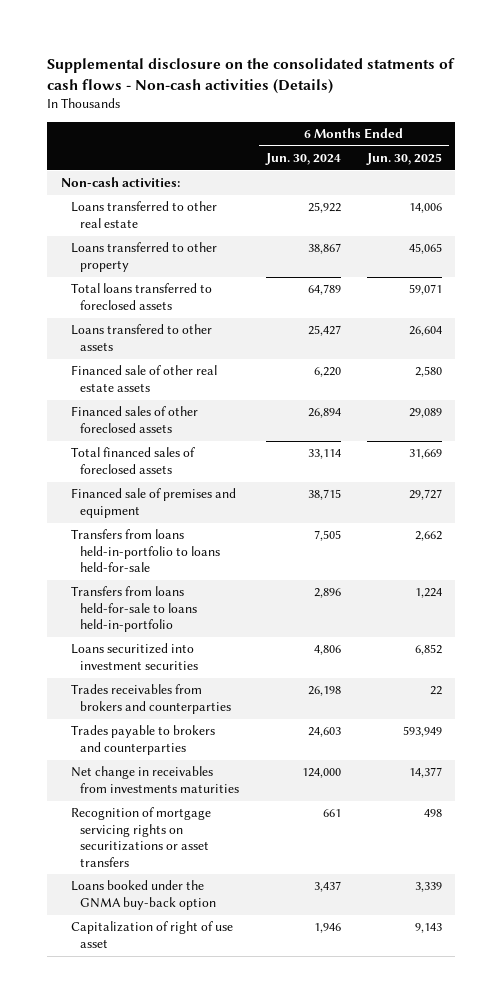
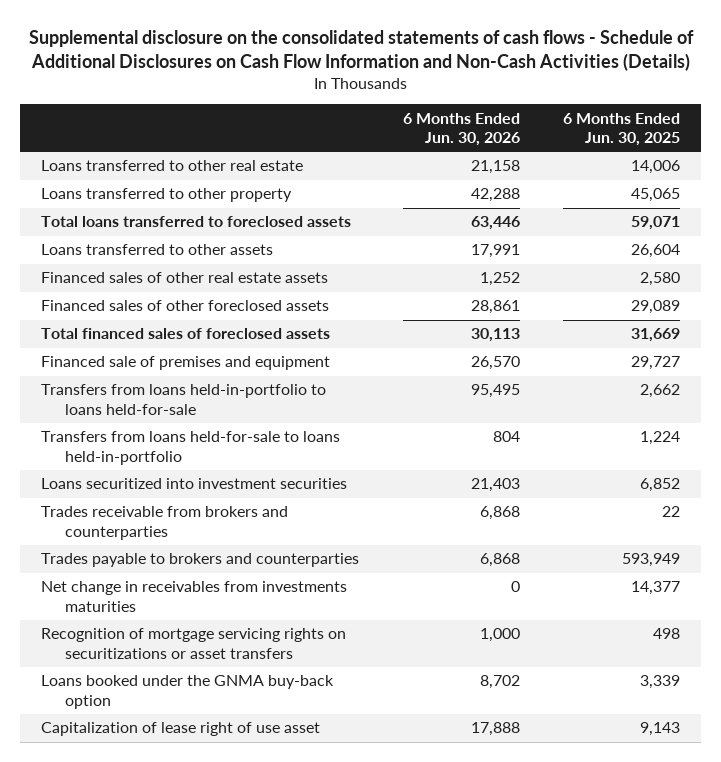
[47,57,456,94] Supplemental disclosure on the consolidated statments of cash flows - Non-cash activities (Details) -> [28,29,694,72] Supplemental disclosure on the consolidated statements of cash flows - Schedule of Additional Disclosures on Cash Flow Information and Non-Cash Activities (Details)
[264,153,341,166] Jun. 30, 2024 -> none
none -> [402,112,520,147] 6 Months Ended Jun. 30, 2026
[60,177,180,188] Non-cash activities: -> none
[70,324,212,351] Loans transfered to other assets -> [41,244,274,256] Loans transferred to other assets
[70,365,217,392] Financed sale of other real estate assets -> [41,272,329,284] Financed sales of other real estate assets
[70,684,232,714] Trades receivables from brokers and counterparties -> [41,506,289,540] Trades receivable from brokers and counterparties
[70,921,233,948] Capitalization of right of use asset -> [41,722,321,737] Capitalization of lease right of use asset

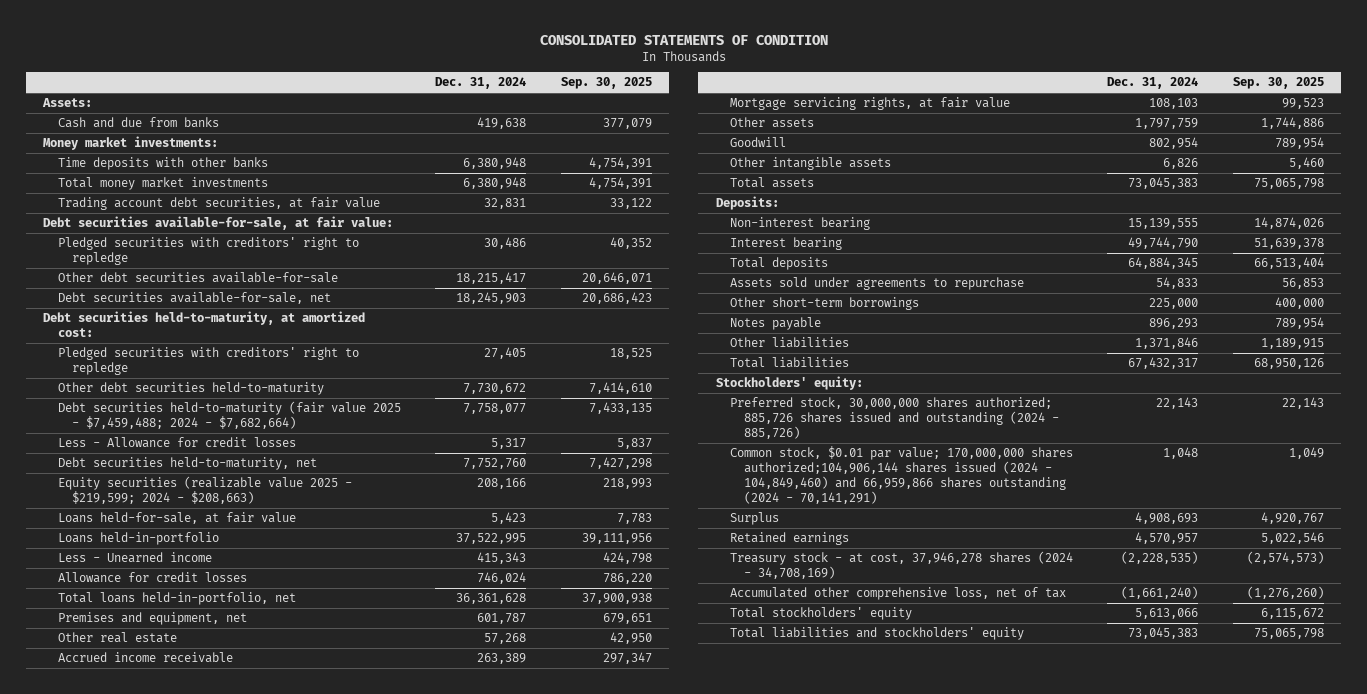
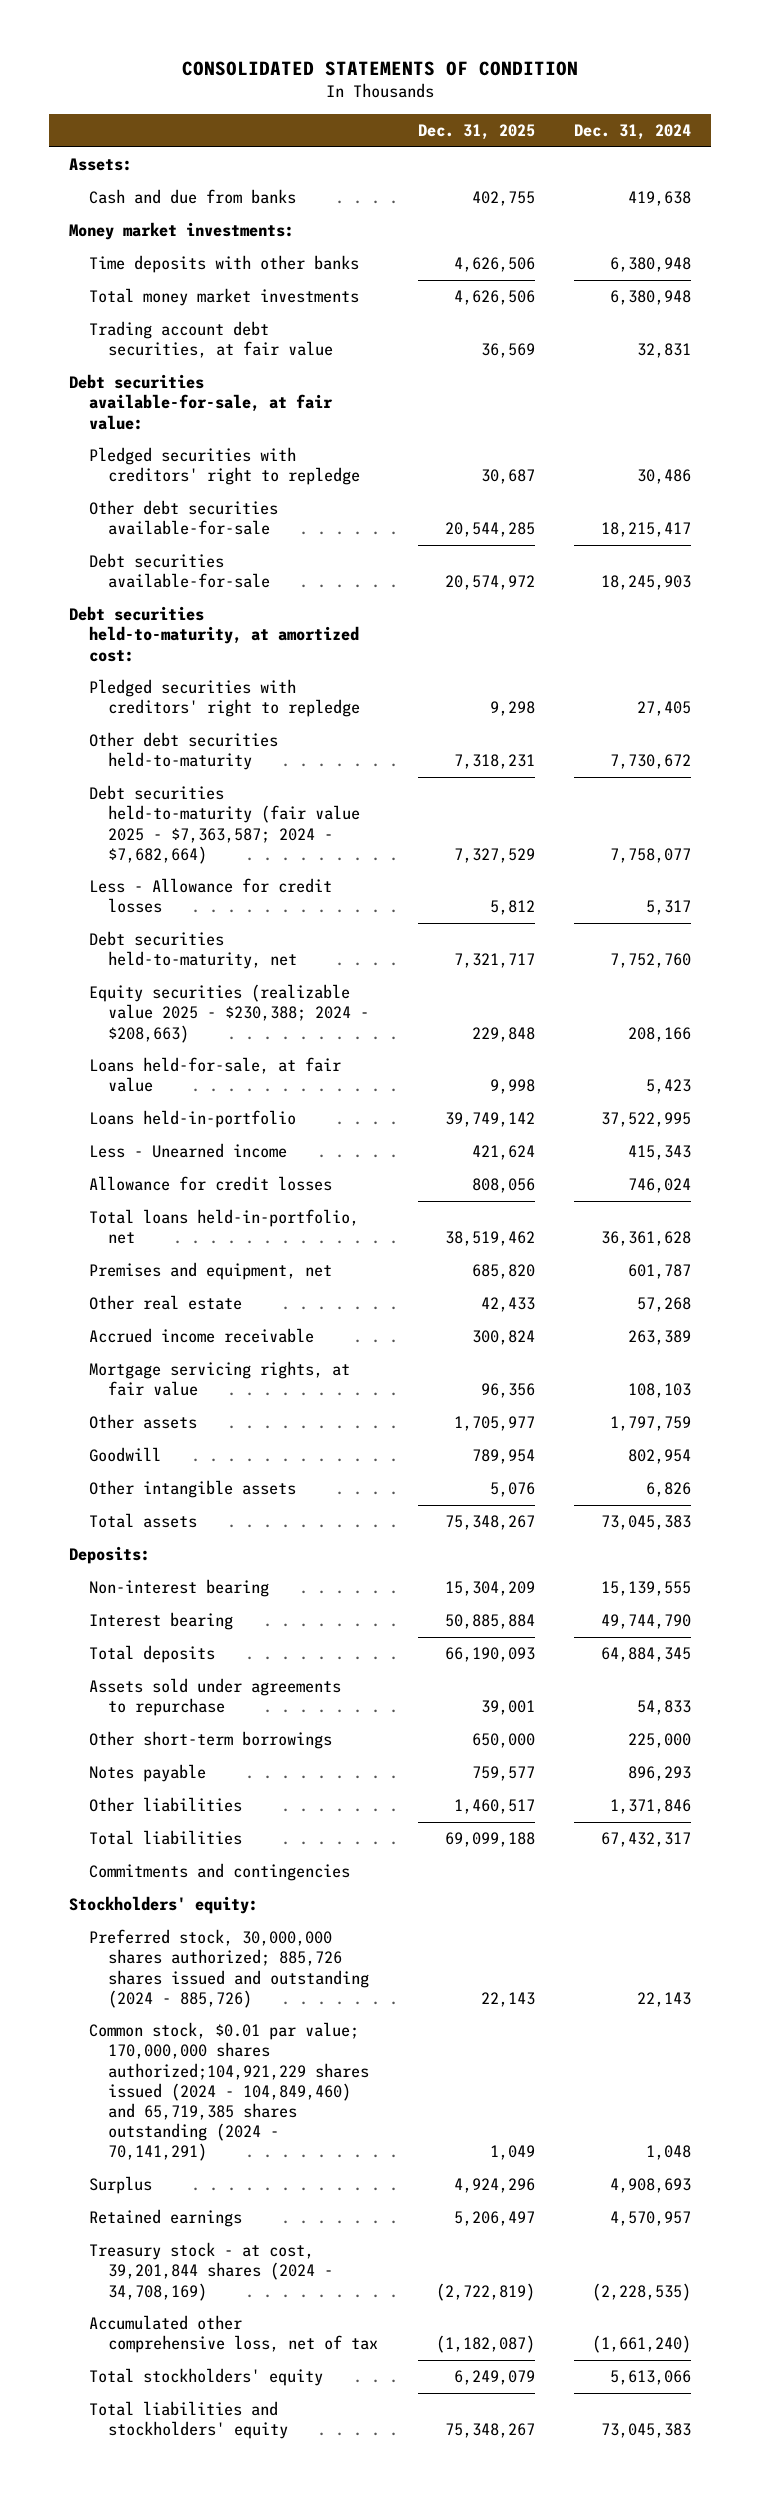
[560,77,652,90] Sep. 30, 2025 -> none
none -> [417,123,535,140] Dec. 31, 2025
[57,292,331,305] Debt securities available-for-sale, net -> [88,553,271,589] Debt securities available-for-sale
[57,401,401,429] Debt securities held-to-maturity (fair value 2025 - $7,459,488; 2024 - $7,682,664) -> [88,785,361,864] Debt securities held-to-maturity (fair value 2025 - $7,363,587; 2024 - $7,682,664)
[57,476,352,504] Equity securities (realizable value 2025 - $219,599; 2024 - $208,663) -> [88,984,370,1043] Equity securities (realizable value 2025 - $230,388; 2024 - $208,663)
none -> [88,1863,350,1882] Commitments and contingencies
[729,446,1073,504] Common stock, $0.01 par value; 170,000,000 shares authorized;104,906,144 shares issued (2024 - 104,849,460) and 66,959,866 shares outstanding (2024 - 70,141,291) -> [88,2022,370,2162] Common stock, $0.01 par value; 170,000,000 shares authorized;104,921,229 shares issued (2024 - 104,849,460) and 65,719,385 shares outstanding (2024 - 70,141,291)
[729,551,1073,579] Treasury stock - at cost, 37,946,278 shares (2024 - 34,708,169) -> [88,2242,334,2301] Treasury stock - at cost, 39,201,844 shares (2024 - 34,708,169)

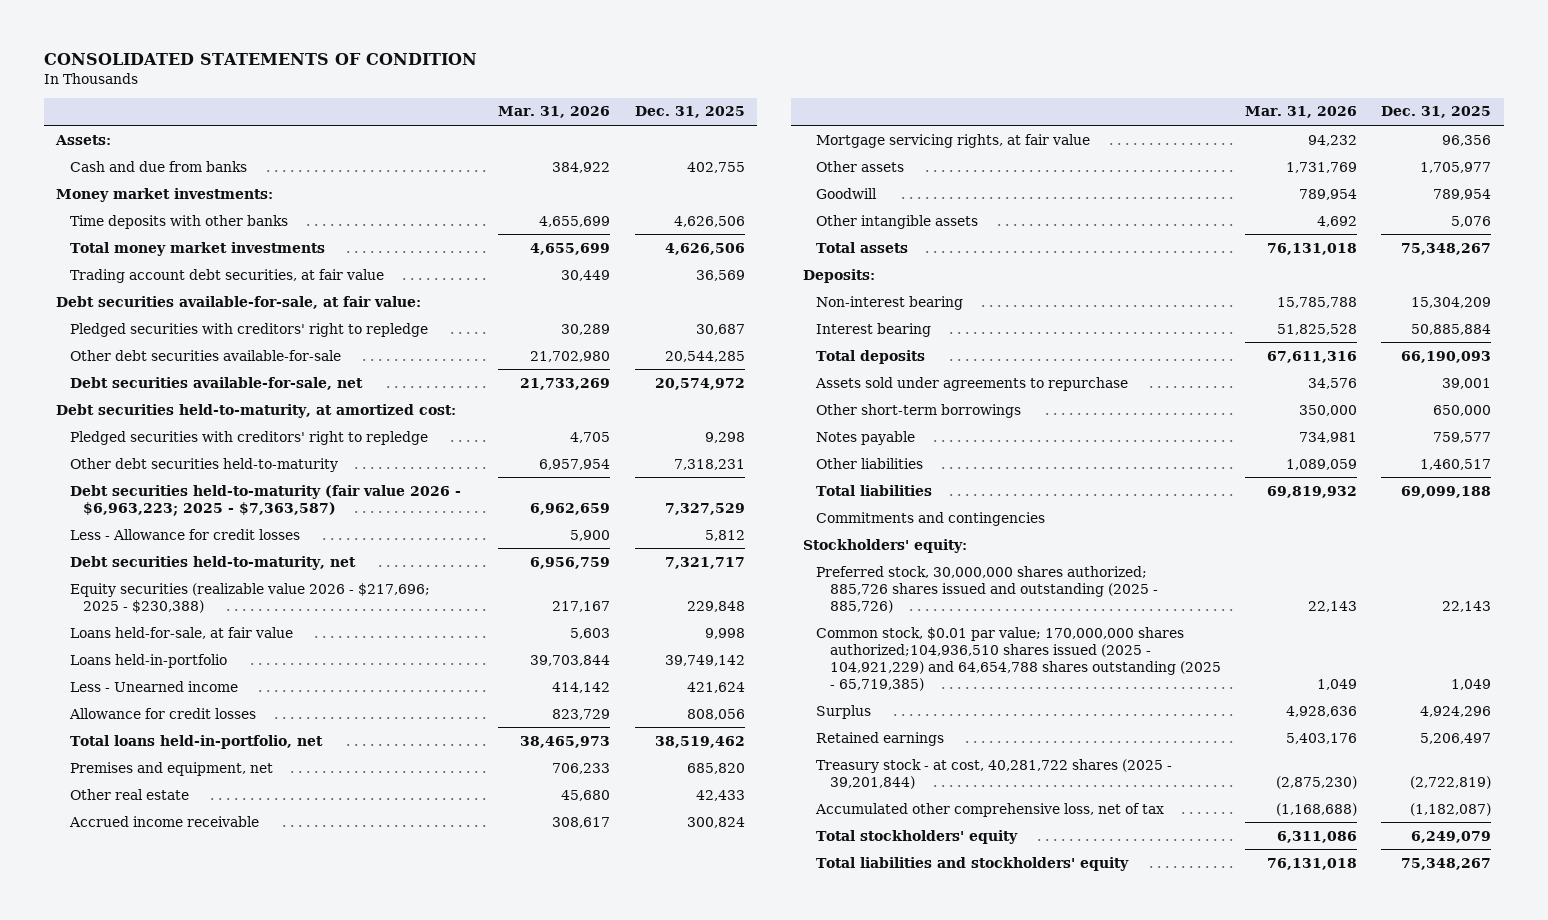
[574,123,692,140] Dec. 31, 2024 -> none
none -> [498,106,611,119] Mar. 31, 2026
[88,553,271,589] Debt securities available-for-sale -> [69,376,363,390] Debt securities available-for-sale, net
[88,785,361,864] Debt securities held-to-maturity (fair value 2025 - $7,363,587; 2024 - $7,682,664) -> [69,484,461,516] Debt securities held-to-maturity (fair value 2026 - $6,963,223; 2025 - $7,363,587)
[88,984,370,1043] Equity securities (realizable value 2025 - $230,388; 2024 - $208,663) -> [69,582,430,613] Equity securities (realizable value 2026 - $217,696; 2025 - $230,388)
[88,1929,370,2008] Preferred stock, 30,000,000 shares authorized; 885,726 shares issued and outstanding (2024 - 885,726) -> [816,565,1158,613] Preferred stock, 30,000,000 shares authorized; 885,726 shares issued and outstanding (2025 - 885,726)
[88,2022,370,2162] Common stock, $0.01 par value; 170,000,000 shares authorized;104,921,229 shares issued (2024 - 104,849,460) and 65,719,385 shares outstanding (2024 - 70,141,291) -> [816,626,1221,691] Common stock, $0.01 par value; 170,000,000 shares authorized;104,936,510 shares issued (2025 - 104,921,229) and 64,654,788 shares outstanding (2025 - 65,719,385)
[88,2242,334,2301] Treasury stock - at cost, 39,201,844 shares (2024 - 34,708,169) -> [816,758,1173,789] Treasury stock - at cost, 40,281,722 shares (2025 - 39,201,844)

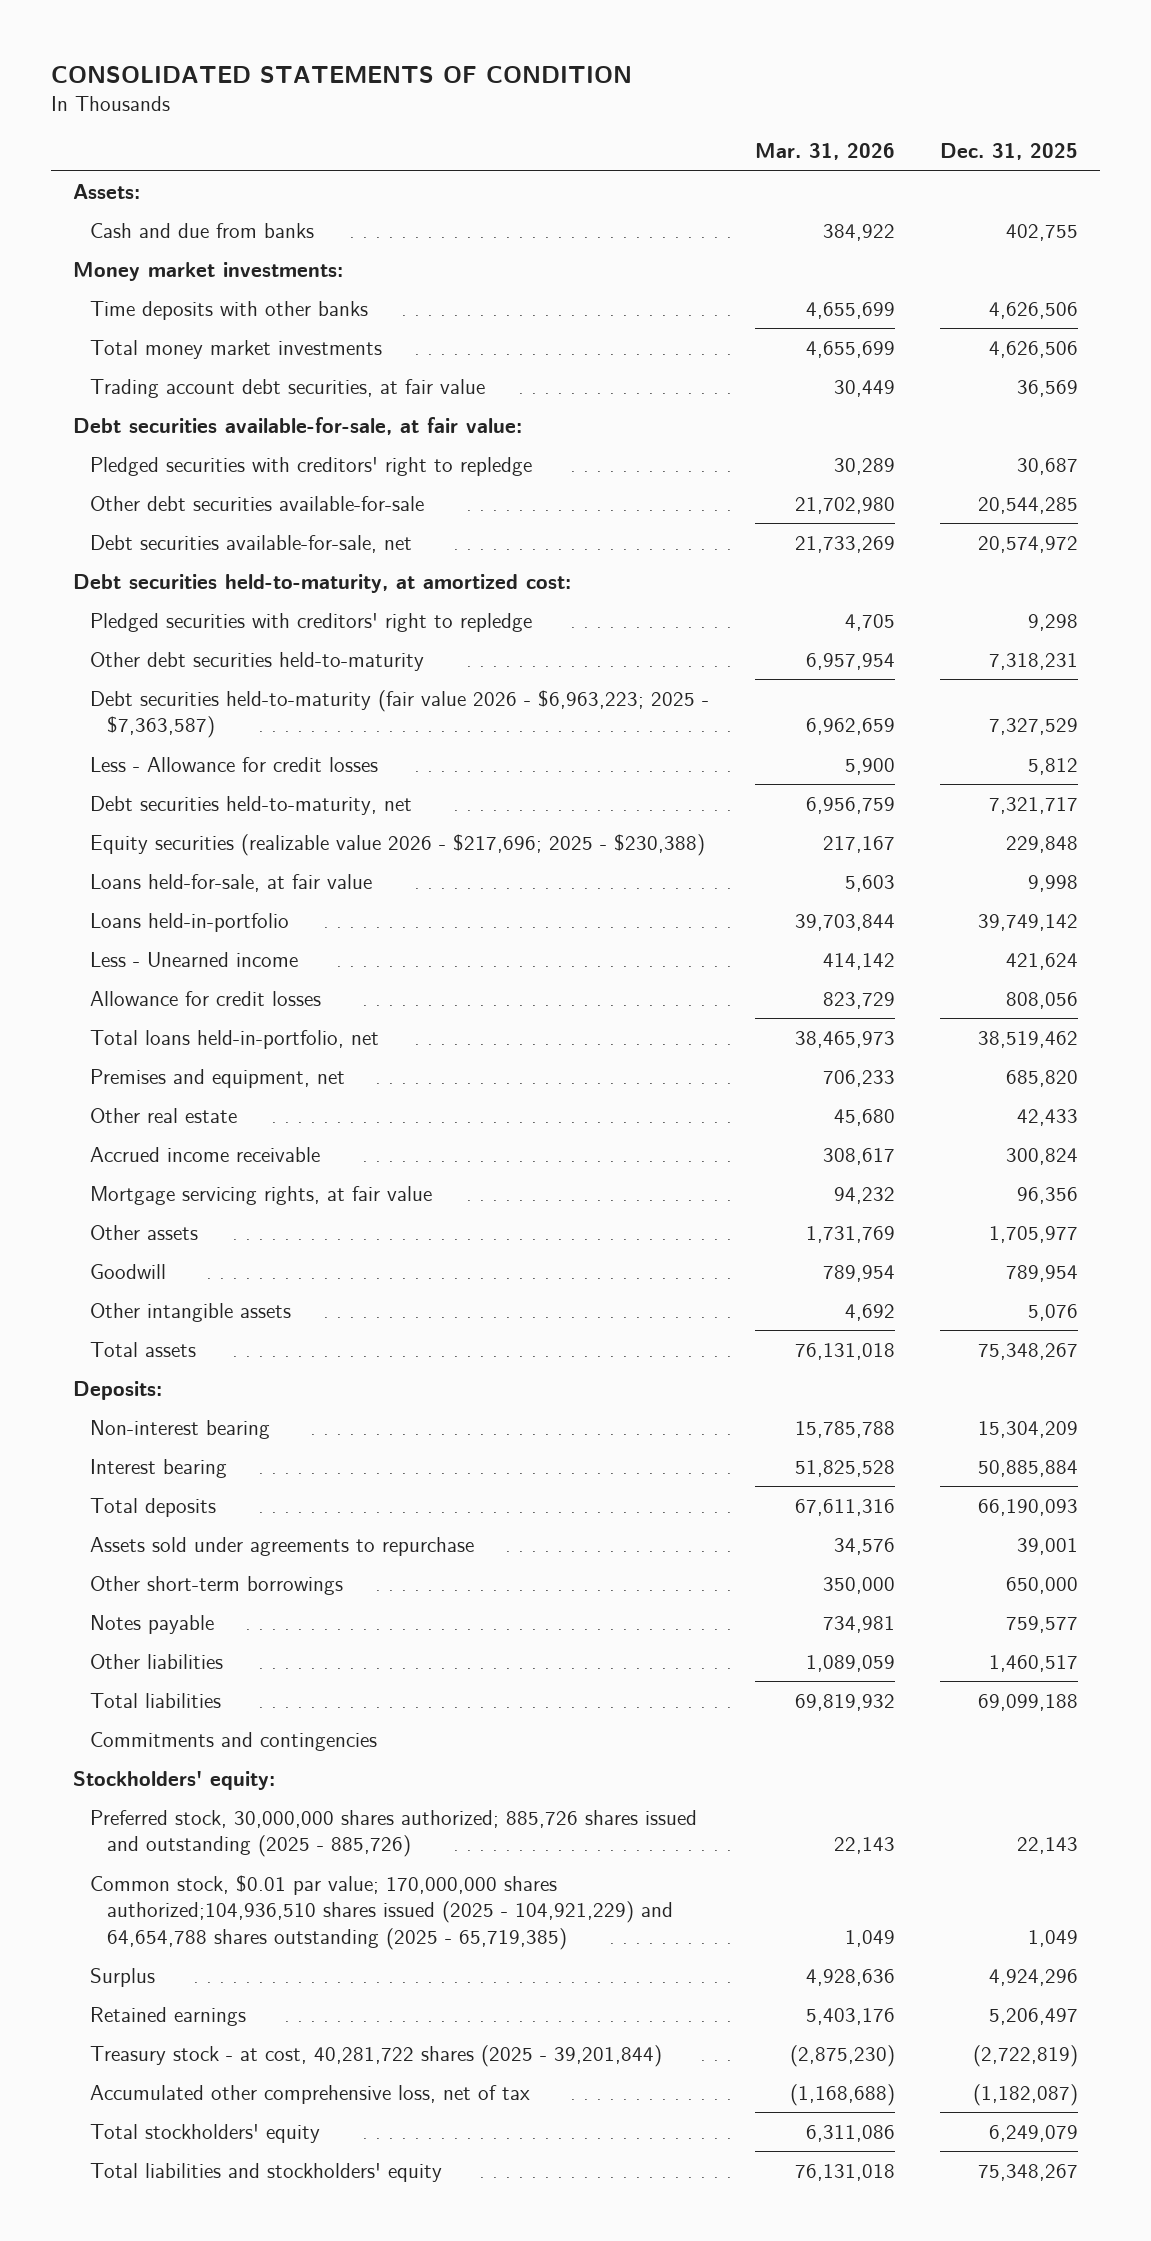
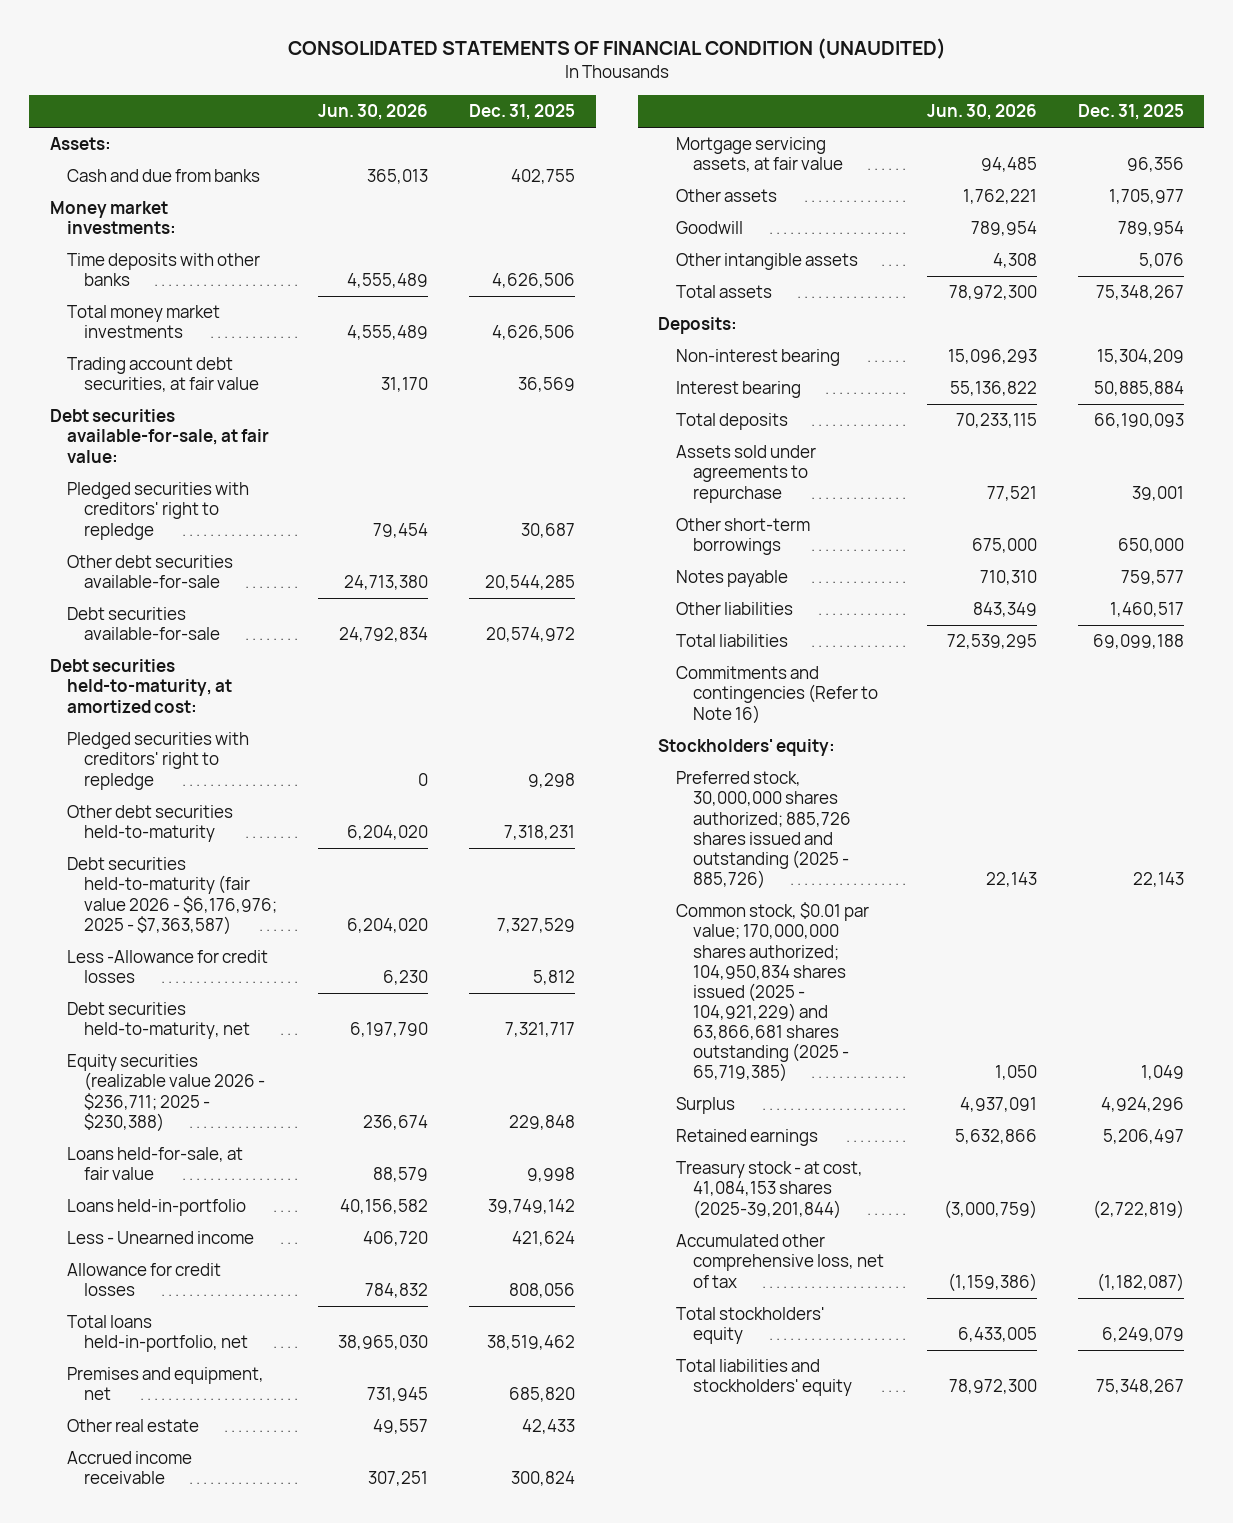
[50,65,632,83] CONSOLIDATED STATEMENTS OF CONDITION -> [287,38,946,60] CONSOLIDATED STATEMENTS OF FINANCIAL CONDITION (UNAUDITED)
[754,143,895,161] Mar. 31, 2026 -> none
none -> [318,104,429,121] Jun. 30, 2026
[90,534,413,553] Debt securities available-for-sale, net -> [66,607,221,641] Debt securities available-for-sale
[90,689,710,739] Debt securities held-to-maturity (fair value 2026 - $6,963,223; 2025 - $7,363,587) -> [66,857,278,935] Debt securities held-to-maturity (fair value 2026 - $6,176,976; 2025 - $7,363,587)
[90,756,379,772] Less - Allowance for credit losses -> [66,950,268,984] Less -Allowance for credit losses
[90,833,706,856] Equity securities (realizable value 2026 - $217,696; 2025 - $230,388) -> [66,1054,266,1132] Equity securities (realizable value 2026 - $236,711; 2025 - $230,388)
[90,1185,433,1205] Mortgage servicing rights, at fair value -> [675,137,843,173] Mortgage servicing assets, at fair value
[90,1731,378,1751] Commitments and contingencies -> [675,666,878,724] Commitments and contingencies (Refer to Note 16)
[90,1874,674,1950] Common stock, $0.01 par value; 170,000,000 shares authorized;104,936,510 shares issued (2025 - 104,921,229) and 64,654,788 shares outstanding (2025 - 65,719,385) -> [675,902,869,1083] Common stock, $0.01 par value; 170,000,000 shares authorized; 104,950,834 shares issued (2025 - 104,921,229) and 63,866,681 shares outstanding (2025 - 65,719,385)
[90,2044,663,2067] Treasury stock - at cost, 40,281,722 shares (2025 - 39,201,844) -> [675,1161,863,1219] Treasury stock - at cost, 41,084,153 shares (2025-39,201,844)

